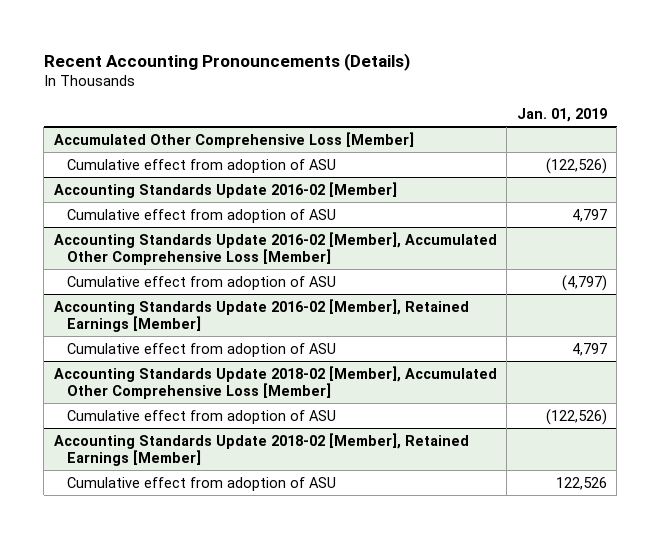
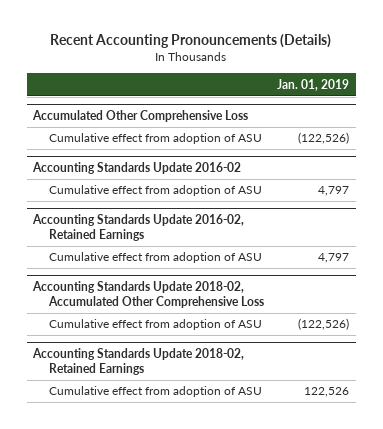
[53,131,414,148] Accumulated Other Comprehensive Loss [Member] -> [32,109,249,122] Accumulated Other Comprehensive Loss
[53,181,397,198] Accounting Standards Update 2016-02 [Member] -> [32,161,242,174] Accounting Standards Update 2016-02
[53,231,497,266] Accounting Standards Update 2016-02 [Member], Accumulated Other Comprehensive Loss [Member] -> none
[66,275,336,290] Cumulative effect from adoption of ASU -> none
[53,298,469,333] Accounting Standards Update 2016-02 [Member], Retained Earnings [Member] -> [32,213,245,241] Accounting Standards Update 2016-02, Retained Earnings
[53,365,497,400] Accounting Standards Update 2018-02 [Member], Accumulated Other Comprehensive Loss [Member] -> [32,280,265,308] Accounting Standards Update 2018-02, Accumulated Other Comprehensive Loss
[53,432,469,467] Accounting Standards Update 2018-02 [Member], Retained Earnings [Member] -> [32,347,245,375] Accounting Standards Update 2018-02, Retained Earnings

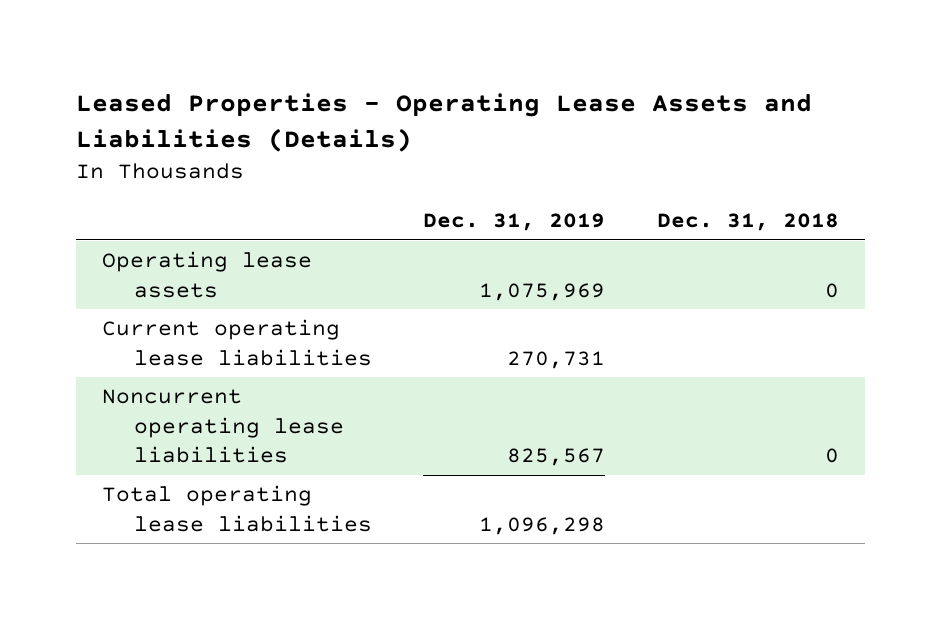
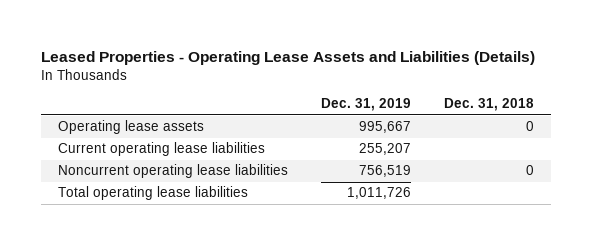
[479,282,606,301] 1,075,969 -> [358,121,411,134] 995,667
[507,350,606,369] 270,731 -> [358,143,411,156] 255,207
[507,448,606,467] 825,567 -> [358,165,411,178] 756,519
[479,516,606,535] 1,096,298 -> [346,187,411,200] 1,011,726

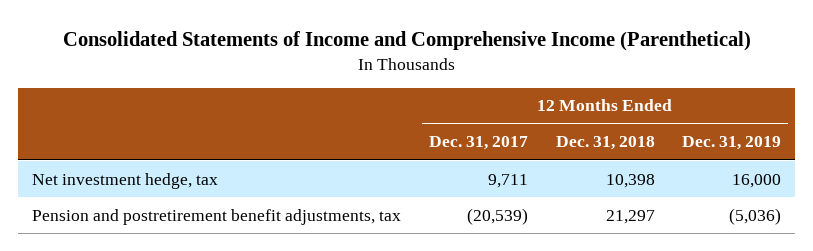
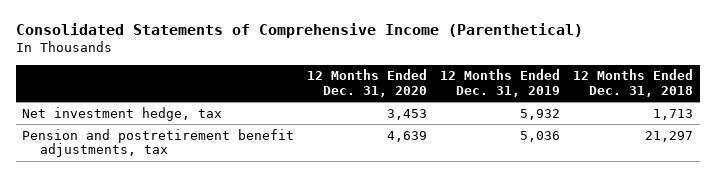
[62,30,751,51] Consolidated Statements of Income and Comprehensive Income (Parenthetical) -> [15,23,583,39] Consolidated Statements of Comprehensive Income (Parenthetical)
[428,136,528,151] Dec. 31, 2017 -> none
none -> [307,69,428,97] 12 Months Ended Dec. 31, 2020
[605,173,655,188] 10,398 -> [653,108,694,120] 1,713
[732,173,782,188] 16,000 -> [520,108,561,120] 5,932
[729,207,782,225] (5,036) -> [520,130,561,142] 5,036

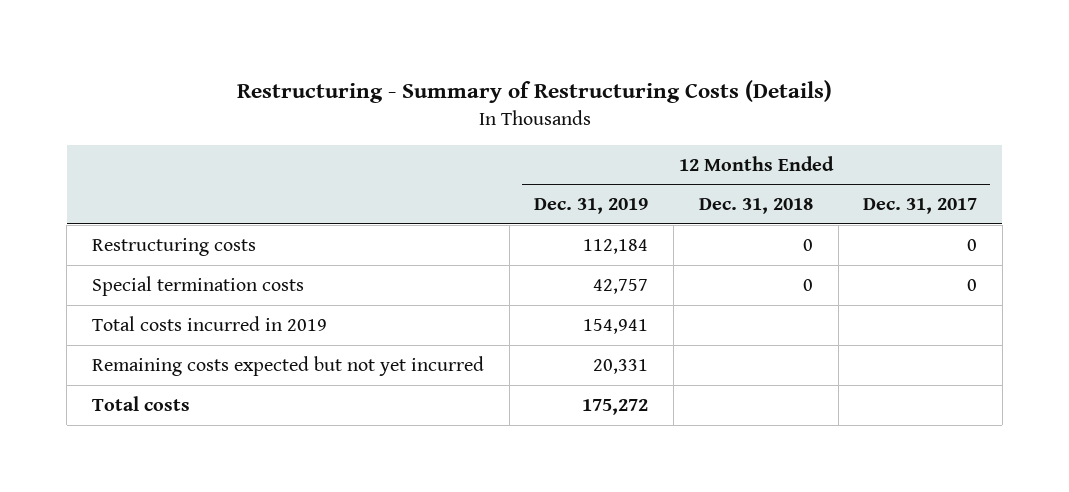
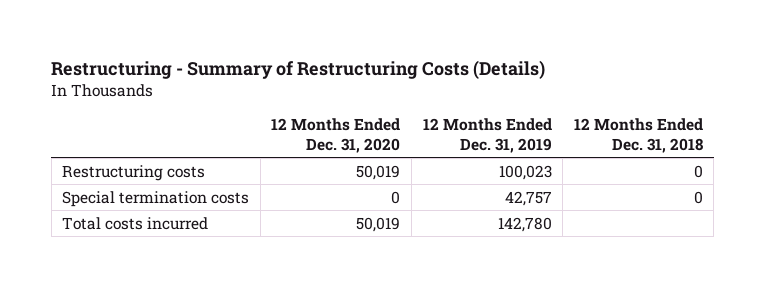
[863,198,978,215] Dec. 31, 2017 -> none
none -> [271,118,401,153] 12 Months Ended Dec. 31, 2020
[583,238,649,254] 112,184 -> [498,164,552,180] 100,023
[91,355,484,376] Remaining costs expected but not yet incurred -> none
[91,395,190,411] Total costs -> none
[91,315,327,331] Total costs incurred in 2019 -> [62,216,209,230] Total costs incurred
[583,318,649,334] 154,941 -> [497,216,552,232] 142,780

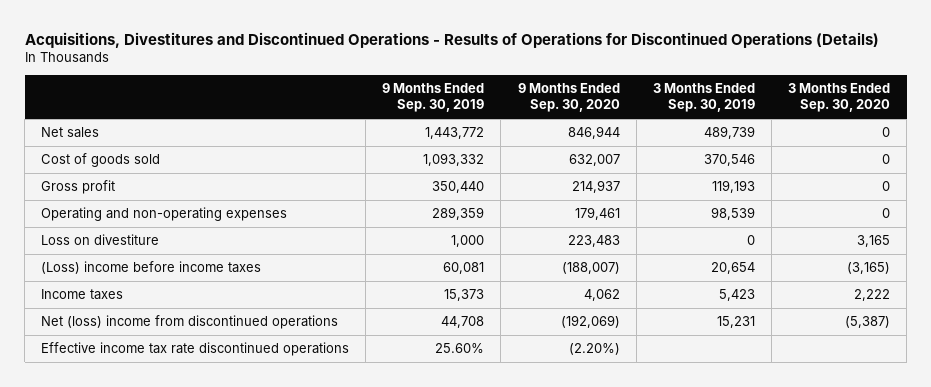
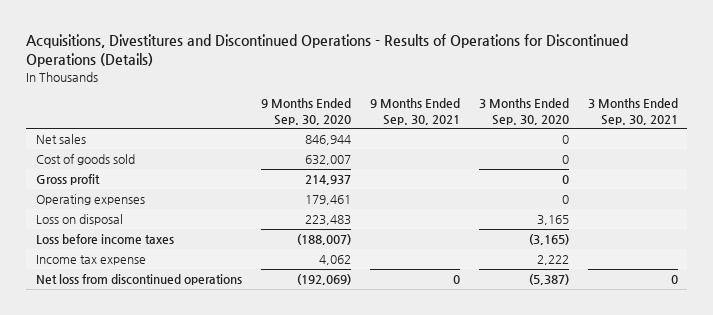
[382,82,485,113] 9 Months Ended Sep. 30, 2019 -> none
[652,82,755,113] 3 Months Ended Sep. 30, 2019 -> none
none -> [369,98,460,125] 9 Months Ended Sep. 30, 2021
none -> [587,98,678,125] 3 Months Ended Sep. 30, 2021
[41,342,350,357] Effective income tax rate discontinued operations -> none
[41,207,288,222] Operating and non-operating expenses -> [35,194,145,206] Operating expenses
[41,234,160,246] Loss on divestiture -> [35,214,123,226] Loss on disposal
[41,261,262,275] (Loss) income before income taxes -> [35,234,174,245] Loss before income taxes
[41,289,124,301] Income taxes -> [35,255,146,266] Income tax expense
[41,315,339,330] Net (loss) income from discontinued operations -> [35,274,242,286] Net loss from discontinued operations

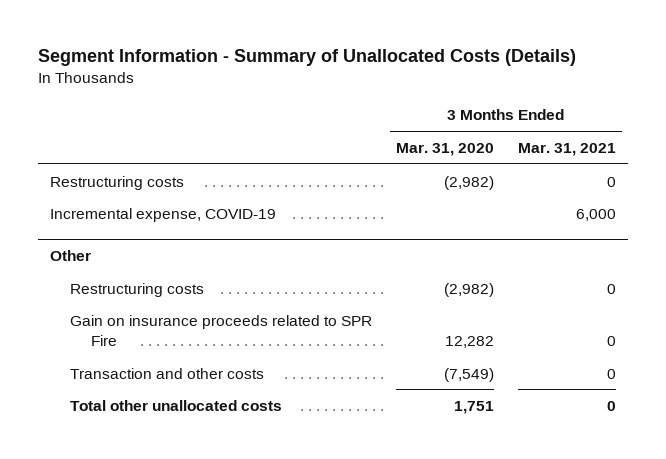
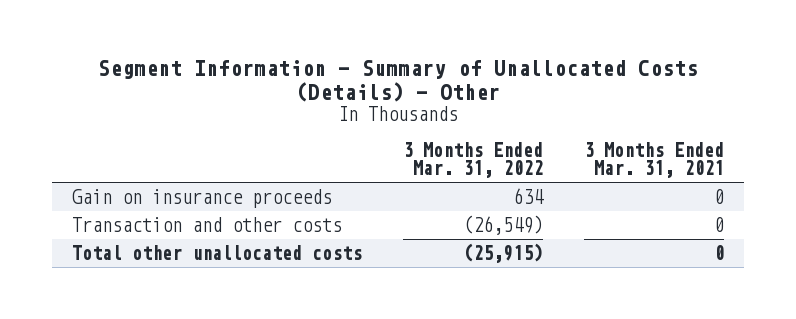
[37,49,576,67] Segment Information - Summary of Unallocated Costs (Details) -> [97,60,698,102] Segment Information - Summary of Unallocated Costs (Details) - Other
[396,142,495,156] Mar. 31, 2020 -> none
none -> [402,142,543,179] 3 Months Ended Mar. 31, 2022
[49,175,184,190] Restructuring costs -> none
[49,207,276,222] Incremental expense, COVID-19 -> none
[49,249,91,261] Other -> none
[70,282,205,297] Restructuring costs -> none
[70,314,373,346] Gain on insurance proceeds related to SPR Fire -> [72,189,333,209] Gain on insurance proceeds

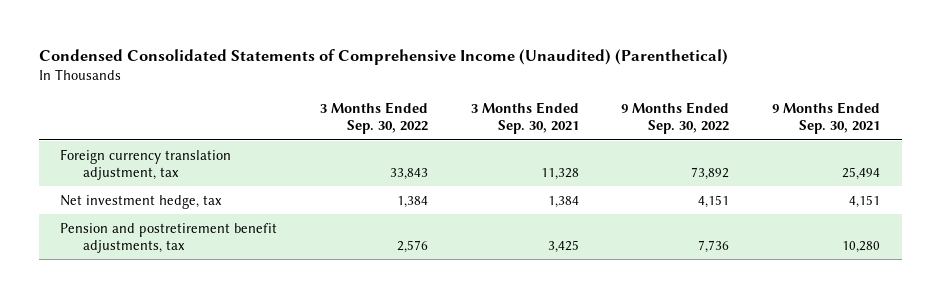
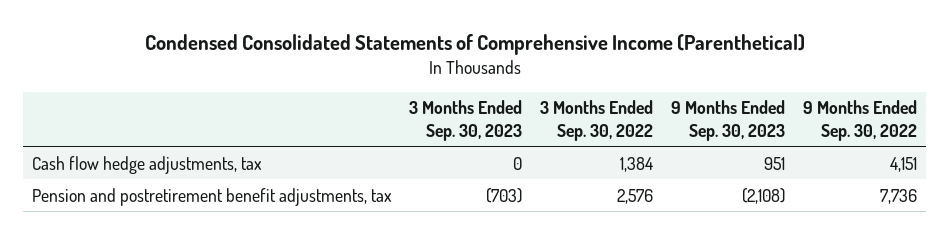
[38,48,728,65] Condensed Consolidated Statements of Comprehensive Income (Unaudited) (Parenthetical) -> [144,34,805,56] Condensed Consolidated Statements of Comprehensive Income (Parenthetical)
[470,102,579,135] 3 Months Ended Sep. 30, 2021 -> none
[772,102,881,135] 9 Months Ended Sep. 30, 2021 -> none
none -> [409,100,523,141] 3 Months Ended Sep. 30, 2023
none -> [671,100,786,141] 9 Months Ended Sep. 30, 2023
[60,148,232,180] Foreign currency translation adjustment, tax -> none
[60,194,223,209] Net investment hedge, tax -> [31,155,262,174] Cash flow hedge adjustments, tax

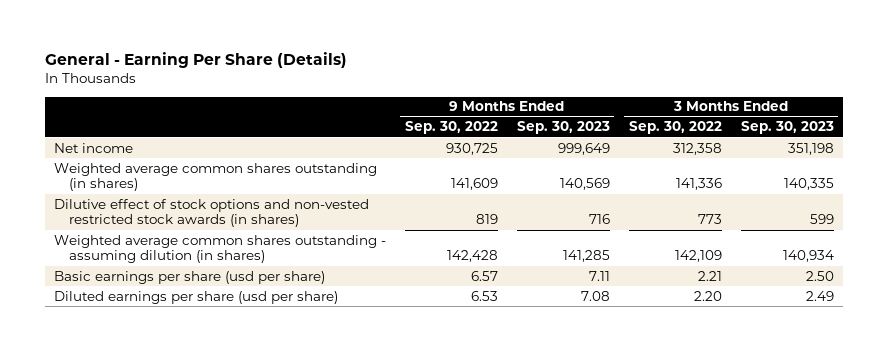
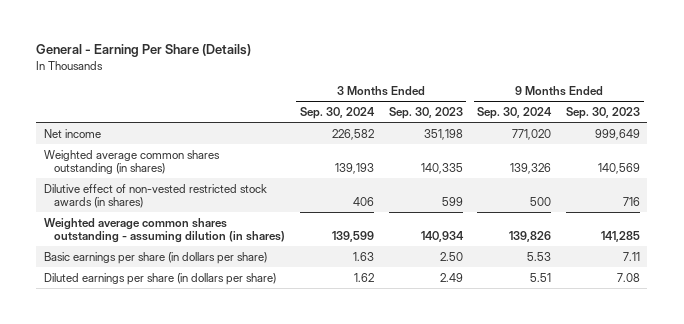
[404,121,498,135] Sep. 30, 2022 -> none
[628,121,722,135] Sep. 30, 2022 -> none
none -> [299,107,375,120] Sep. 30, 2024
none -> [477,107,553,120] Sep. 30, 2024
[53,198,369,228] Dilutive effect of stock options and non-vested restricted stock awards (in shares) -> [43,183,267,208] Dilutive effect of non-vested restricted stock awards (in shares)
[53,270,325,284] Basic earnings per share (usd per share) -> [43,251,267,264] Basic earnings per share (in dollars per share)
[53,290,338,304] Diluted earnings per share (usd per share) -> [43,272,276,285] Diluted earnings per share (in dollars per share)

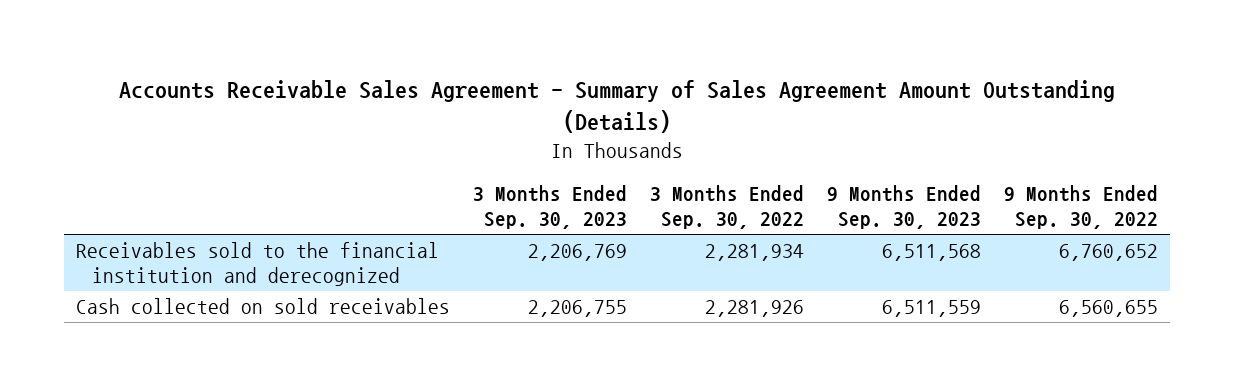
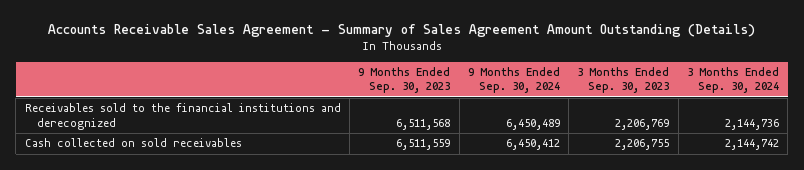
[650,185,805,230] 3 Months Ended Sep. 30, 2022 -> none
[1004,185,1159,230] 9 Months Ended Sep. 30, 2022 -> none
none -> [467,67,560,94] 9 Months Ended Sep. 30, 2024
none -> [687,67,780,94] 3 Months Ended Sep. 30, 2024
[76,242,440,287] Receivables sold to the financial institution and derecognized -> [24,103,341,130] Receivables sold to the financial institutions and derecognized

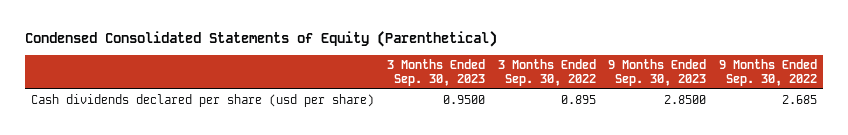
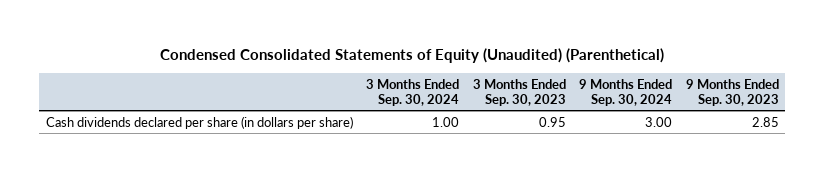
[24,31,497,48] Condensed Consolidated Statements of Equity (Parenthetical) -> [160,47,665,63] Condensed Consolidated Statements of Equity (Unaudited) (Parenthetical)
[497,58,596,86] 3 Months Ended Sep. 30, 2022 -> none
[719,58,818,86] 9 Months Ended Sep. 30, 2022 -> none
none -> [366,78,460,106] 3 Months Ended Sep. 30, 2024
none -> [579,78,673,106] 9 Months Ended Sep. 30, 2024
[31,93,375,107] Cash dividends declared per share (usd per share) -> [46,115,354,129] Cash dividends declared per share (in dollars per share)
[442,94,485,104] 0.9500 -> [538,116,566,127] 0.95
[664,94,707,104] 2.8500 -> [751,116,779,127] 2.85

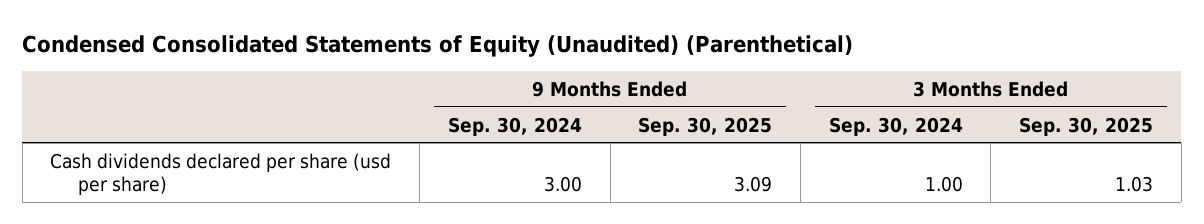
[472,78,566,106] 3 Months Ended Sep. 30, 2023 -> none
[685,78,779,106] 9 Months Ended Sep. 30, 2023 -> none
none -> [638,116,773,136] Sep. 30, 2025
none -> [1019,116,1154,136] Sep. 30, 2025
[46,115,354,129] Cash dividends declared per share (in dollars per share) -> [50,152,392,196] Cash dividends declared per share (usd per share)

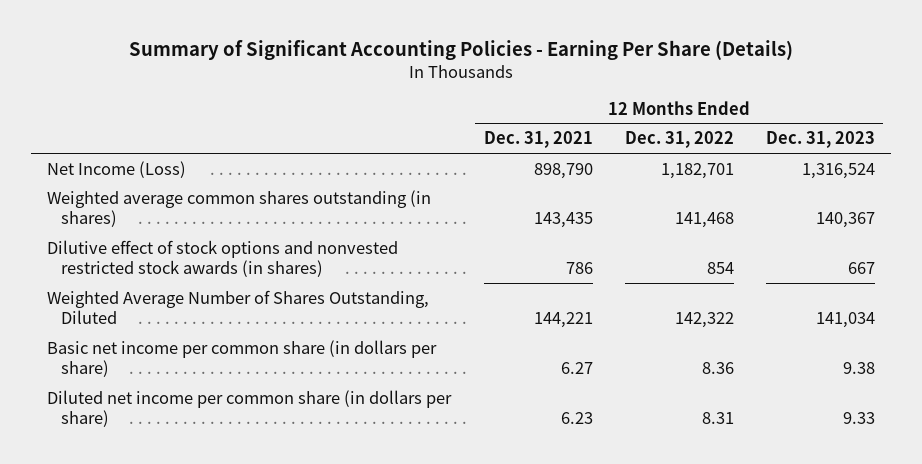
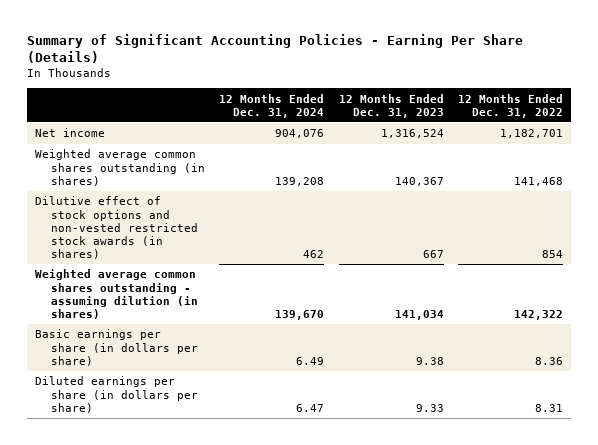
[483,131,593,149] Dec. 31, 2021 -> none
none -> [219,93,325,118] 12 Months Ended Dec. 31, 2024
[47,160,187,178] Net Income (Loss) -> [34,128,105,138] Net income
[47,239,399,278] Dilutive effect of stock options and nonvested restricted stock awards (in shares) -> [34,196,198,260] Dilutive effect of stock options and non-vested restricted stock awards (in shares)
[47,289,430,325] Weighted Average Number of Shares Outstanding, Diluted -> [34,269,198,319] Weighted average common shares outstanding - assuming dilution (in shares)
[47,339,438,378] Basic net income per common share (in dollars per share) -> [34,329,198,366] Basic earnings per share (in dollars per share)
[47,389,453,428] Diluted net income per common share (in dollars per share) -> [34,376,198,413] Diluted earnings per share (in dollars per share)

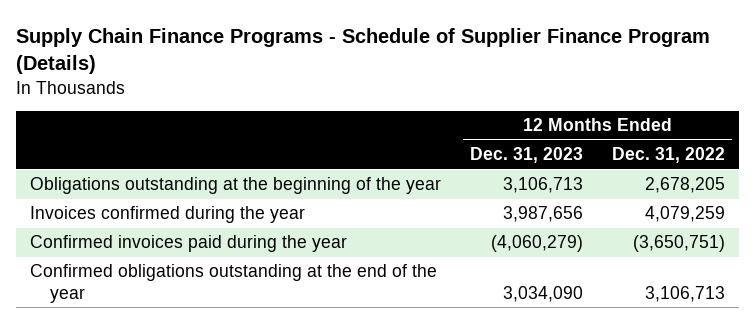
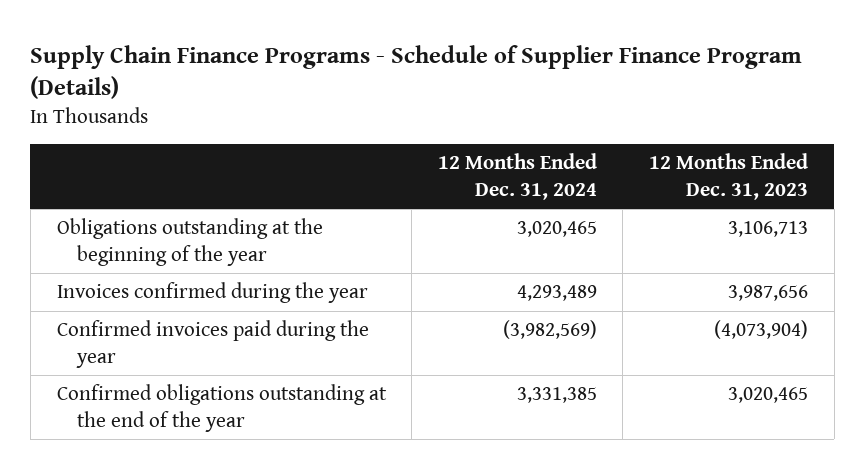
[611,147,725,164] Dec. 31, 2022 -> none
none -> [437,153,597,200] 12 Months Ended Dec. 31, 2024
[491,235,584,253] (4,060,279) -> [714,320,809,340] (4,073,904)
[503,285,584,302] 3,034,090 -> [728,387,809,404] 3,020,465

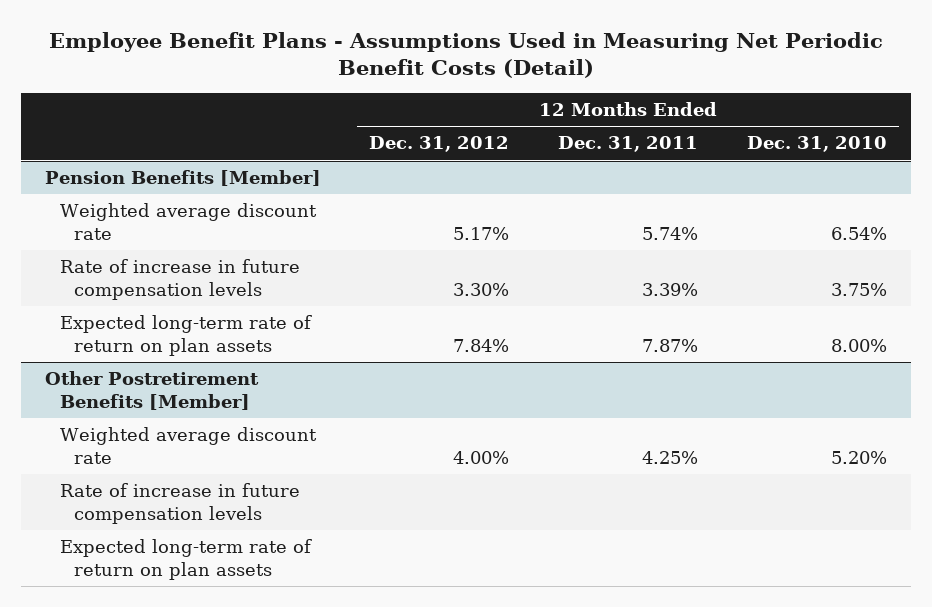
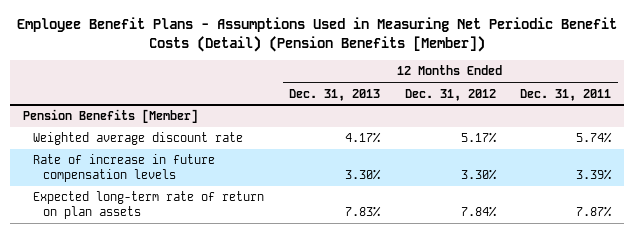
[48,31,883,79] Employee Benefit Plans - Assumptions Used in Measuring Net Periodic Benefit Costs (Detail) -> [17,17,618,52] Employee Benefit Plans - Assumptions Used in Measuring Net Periodic Benefit Costs (Detail) (Pension Benefits [Member])
[746,136,887,153] Dec. 31, 2010 -> none
none -> [288,88,380,101] Dec. 31, 2013
[44,371,259,410] Other Postretirement Benefits [Member] -> none
[59,427,317,464] Weighted average discount rate -> none
[59,483,300,524] Rate of increase in future compensation levels -> none
[59,539,312,580] Expected long-term rate of return on plan assets -> none

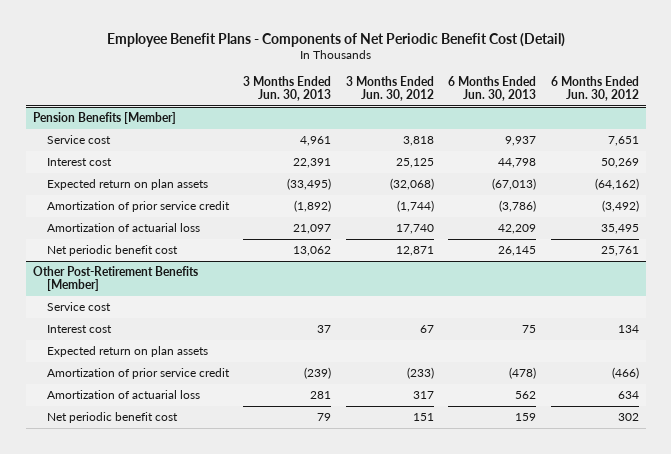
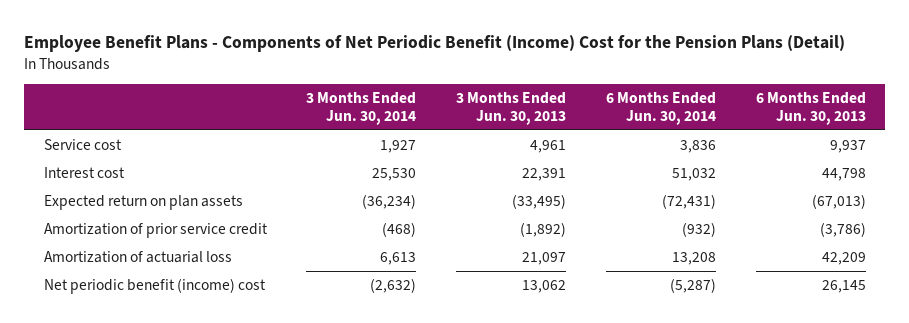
[106,32,565,47] Employee Benefit Plans - Components of Net Periodic Benefit Cost (Detail) -> [23,34,845,52] Employee Benefit Plans - Components of Net Periodic Benefit (Income) Cost for the Pension Plans (Detail)
[345,75,434,102] 3 Months Ended Jun. 30, 2012 -> none
[550,75,639,102] 6 Months Ended Jun. 30, 2012 -> none
none -> [306,91,417,125] 3 Months Ended Jun. 30, 2014
none -> [605,91,716,125] 6 Months Ended Jun. 30, 2014
[32,111,176,124] Pension Benefits [Member] -> none
[32,265,198,292] Other Post-Retirement Benefits [Member] -> none
[46,301,111,311] Service cost -> none
[46,324,112,333] Interest cost -> none
[46,345,208,357] Expected return on plan assets -> none
[46,367,230,379] Amortization of prior service credit -> none
[46,389,200,399] Amortization of actuarial loss -> none
[46,411,178,423] Net periodic benefit cost -> none
[46,244,178,256] Net periodic benefit cost -> [43,277,266,294] Net periodic benefit (income) cost

